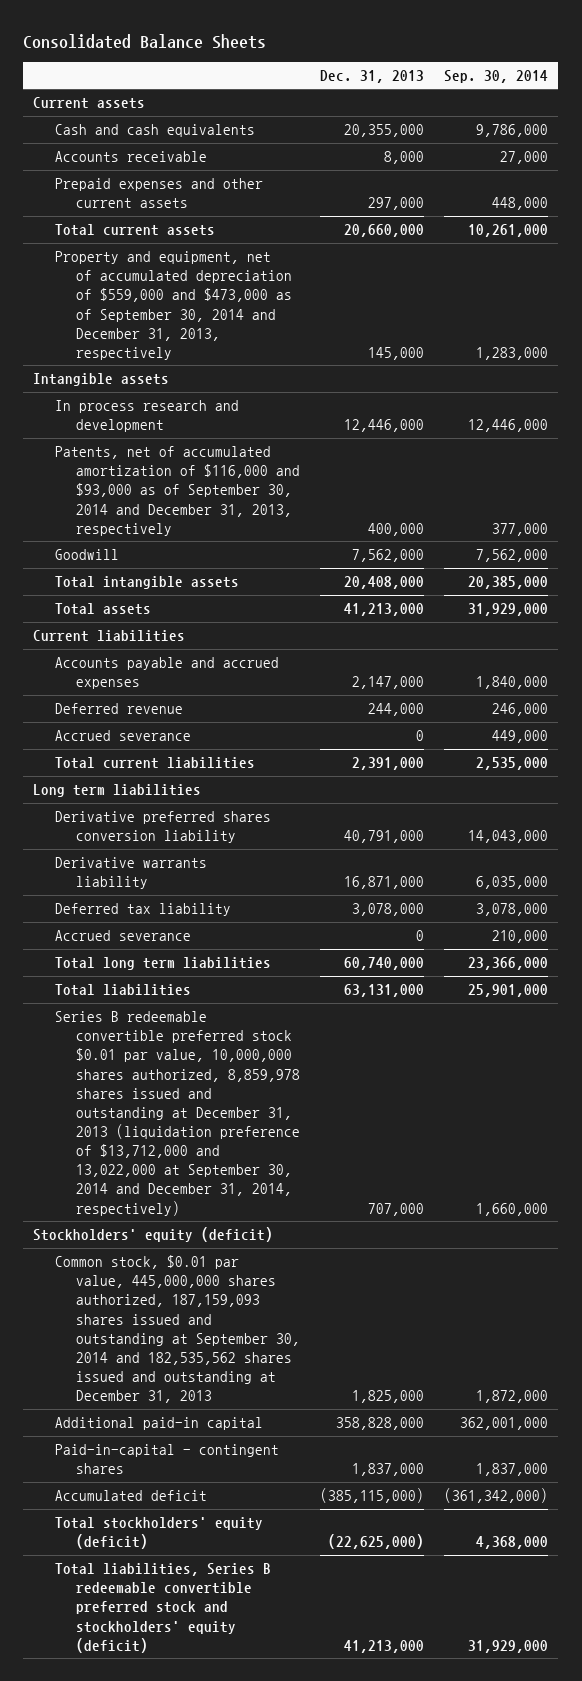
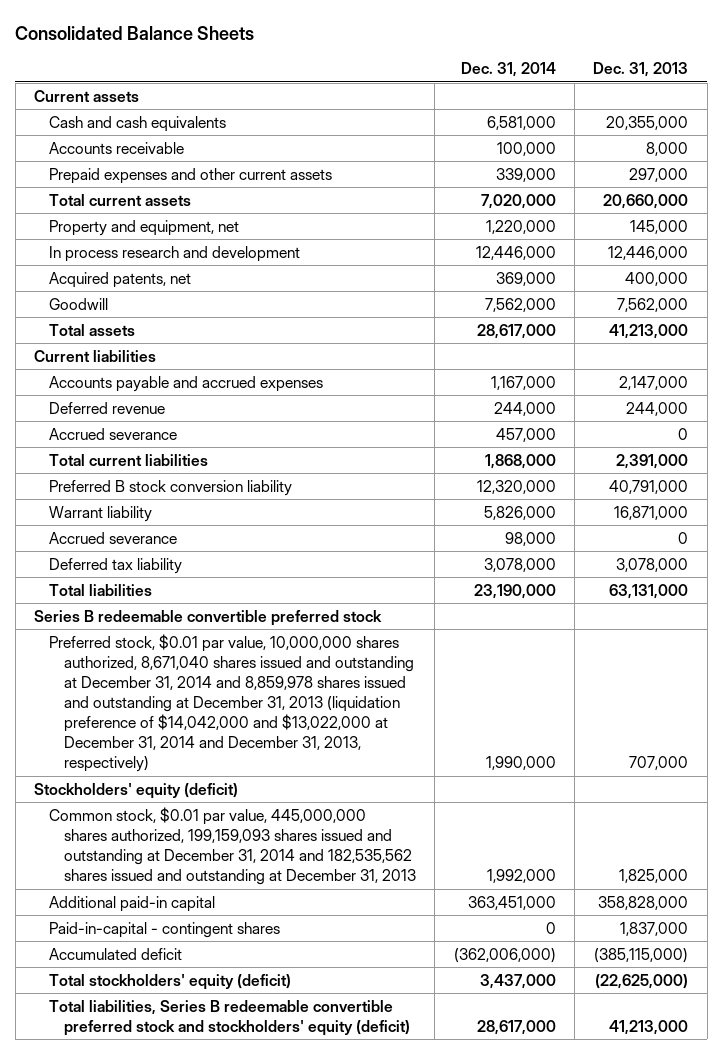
[444,69,549,83] Sep. 30, 2014 -> none
none -> [460,62,556,78] Dec. 31, 2014
[33,373,170,387] Intangible assets -> none
[54,251,293,360] Property and equipment, net of accumulated depreciation of $559,000 and $473,000 as of September 30, 2014 and December 31, 2013, respectively -> [49,219,240,236] Property and equipment, net
[54,446,301,536] Patents, net of accumulated amortization of $116,000 and $93,000 as of September 30, 2014 and December 31, 2013, respectively -> [49,271,192,288] Acquired patents, net
[54,576,239,590] Total intangible assets -> none
[33,784,202,798] Long term liabilities -> none
[54,811,271,844] Derivative preferred shares conversion liability -> [49,479,293,496] Preferred B stock conversion liability
[54,857,207,890] Derivative warrants liability -> [49,505,153,522] Warrant liability
[54,957,271,971] Total long term liabilities -> none
[54,903,231,917] Deferred tax liability -> [49,557,183,574] Deferred tax liability
none -> [34,609,383,626] Series B redeemable convertible preferred stock
[54,1011,301,1216] Series B redeemable convertible preferred stock $0.01 par value, 10,000,000 shares authorized, 8,859,978 shares issued and outstanding at December 31, 2013 (liquidation preference of $13,712,000 and 13,022,000 at September 30, 2014 and December 31, 2014, respectively) -> [49,633,415,773] Preferred stock, $0.01 par value, 10,000,000 shares authorized, 8,671,040 shares issued and outstanding at December 31, 2014 and 8,859,978 shares issued and outstanding at December 31, 2013 (liquidation preference of $14,042,000 and $13,022,000 at December 31, 2014 and December 31, 2013, respectively)
[54,1255,301,1404] Common stock, $0.01 par value, 445,000,000 shares authorized, 187,159,093 shares issued and outstanding at September 30, 2014 and 182,535,562 shares issued and outstanding at December 31, 2013 -> [49,806,417,886] Common stock, $0.01 par value, 445,000,000 shares authorized, 199,159,093 shares issued and outstanding at December 31, 2014 and 182,535,562 shares issued and outstanding at December 31, 2013

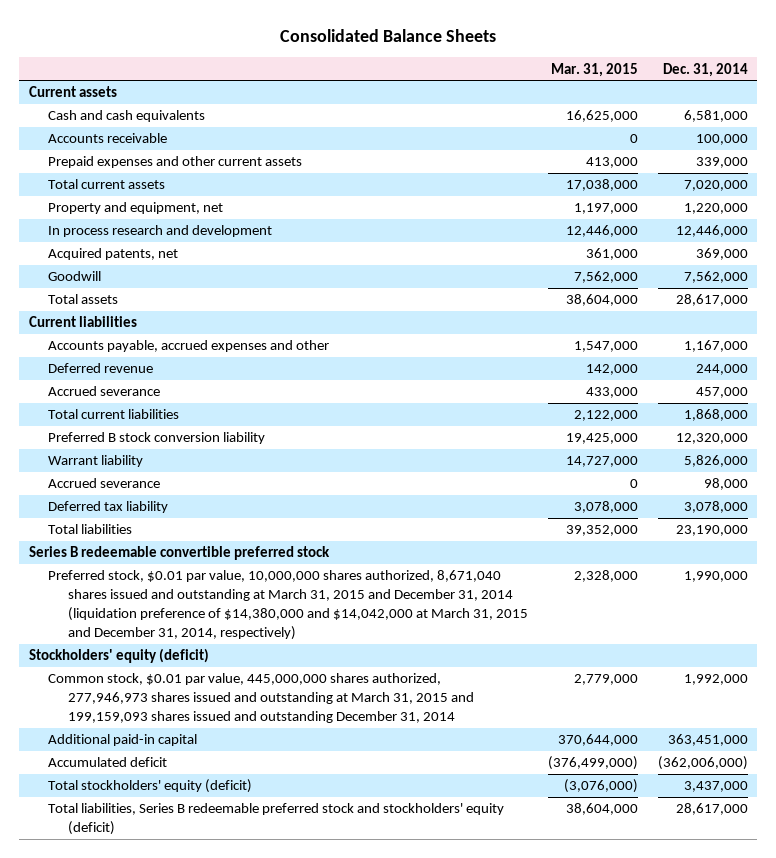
[593,62,689,78] Dec. 31, 2013 -> none
none -> [550,62,638,77] Mar. 31, 2015
[49,375,324,392] Accounts payable and accrued expenses -> [48,340,330,353] Accounts payable, accrued expenses and other
[49,633,415,773] Preferred stock, $0.01 par value, 10,000,000 shares authorized, 8,671,040 shares issued and outstanding at December 31, 2014 and 8,859,978 shares issued and outstanding at December 31, 2013 (liquidation preference of $14,042,000 and $13,022,000 at December 31, 2014 and December 31, 2013, respectively) -> [48,570,529,641] Preferred stock, $0.01 par value, 10,000,000 shares authorized, 8,671,040 shares issued and outstanding at March 31, 2015 and December 31, 2014 (liquidation preference of $14,380,000 and $14,042,000 at March 31, 2015 and December 31, 2014, respectively)
[49,806,417,886] Common stock, $0.01 par value, 445,000,000 shares authorized, 199,159,093 shares issued and outstanding at December 31, 2014 and 182,535,562 shares issued and outstanding at December 31, 2013 -> [48,673,475,724] Common stock, $0.01 par value, 445,000,000 shares authorized, 277,946,973 shares issued and outstanding at March 31, 2015 and 199,159,093 shares issued and outstanding December 31, 2014
[49,921,281,938] Paid-in-capital - contingent shares -> none
[49,999,411,1037] Total liabilities, Series B redeemable convertible preferred stock and stockholders' equity (deficit) -> [48,803,505,836] Total liabilities, Series B redeemable preferred stock and stockholders' equity (deficit)

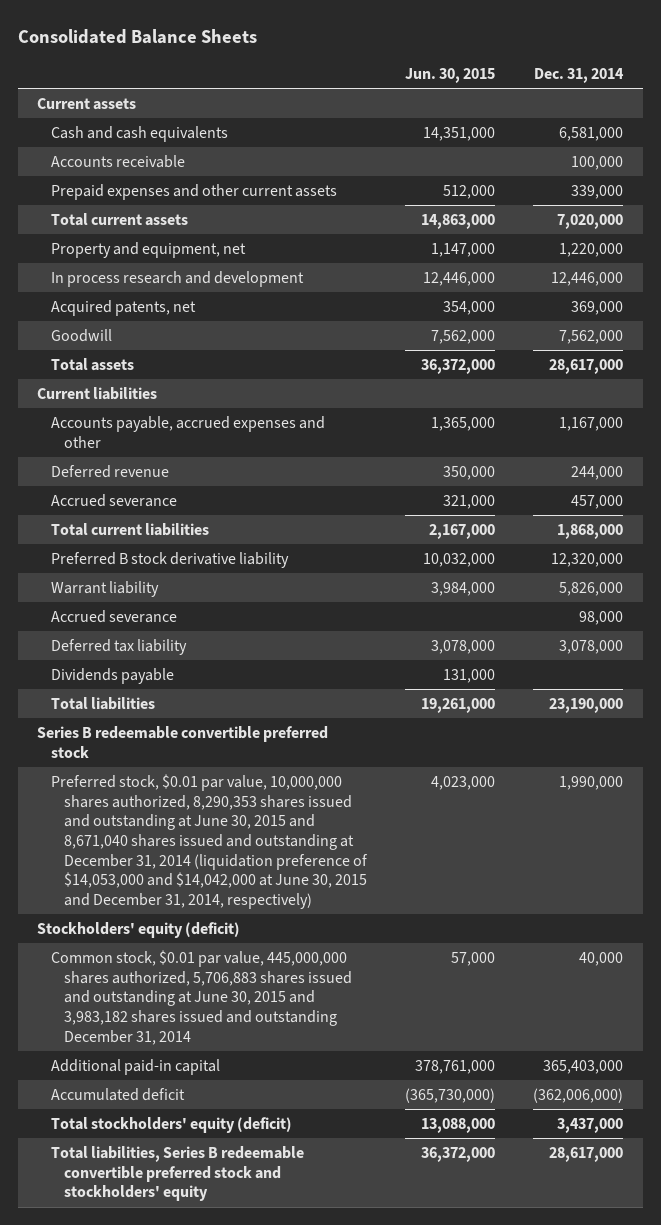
[550,62,638,77] Mar. 31, 2015 -> none
none -> [405,68,496,84] Jun. 30, 2015
[48,432,266,445] Preferred B stock conversion liability -> [50,551,289,568] Preferred B stock derivative liability
none -> [50,667,174,684] Dividends payable
[48,570,529,641] Preferred stock, $0.01 par value, 10,000,000 shares authorized, 8,671,040 shares issued and outstanding at March 31, 2015 and December 31, 2014 (liquidation preference of $14,380,000 and $14,042,000 at March 31, 2015 and December 31, 2014, respectively) -> [50,773,368,910] Preferred stock, $0.01 par value, 10,000,000 shares authorized, 8,290,353 shares issued and outstanding at June 30, 2015 and 8,671,040 shares issued and outstanding at December 31, 2014 (liquidation preference of $14,053,000 and $14,042,000 at June 30, 2015 and December 31, 2014, respectively)
[48,673,475,724] Common stock, $0.01 par value, 445,000,000 shares authorized, 277,946,973 shares issued and outstanding at March 31, 2015 and 199,159,093 shares issued and outstanding December 31, 2014 -> [50,949,352,1045] Common stock, $0.01 par value, 445,000,000 shares authorized, 5,706,883 shares issued and outstanding at June 30, 2015 and 3,983,182 shares issued and outstanding December 31, 2014
[683,674,748,686] 1,992,000 -> [579,951,624,966] 40,000
[667,734,748,747] 363,451,000 -> [543,1059,624,1074] 365,403,000
[48,803,505,836] Total liabilities, Series B redeemable preferred stock and stockholders' equity (deficit) -> [50,1145,304,1202] Total liabilities, Series B redeemable convertible preferred stock and stockholders' equity

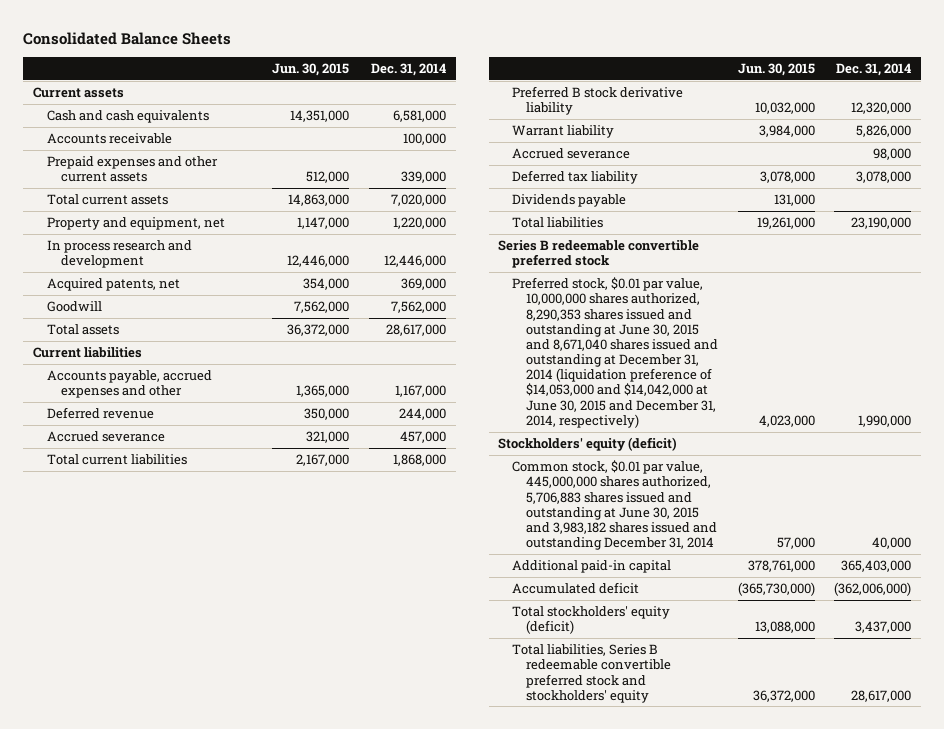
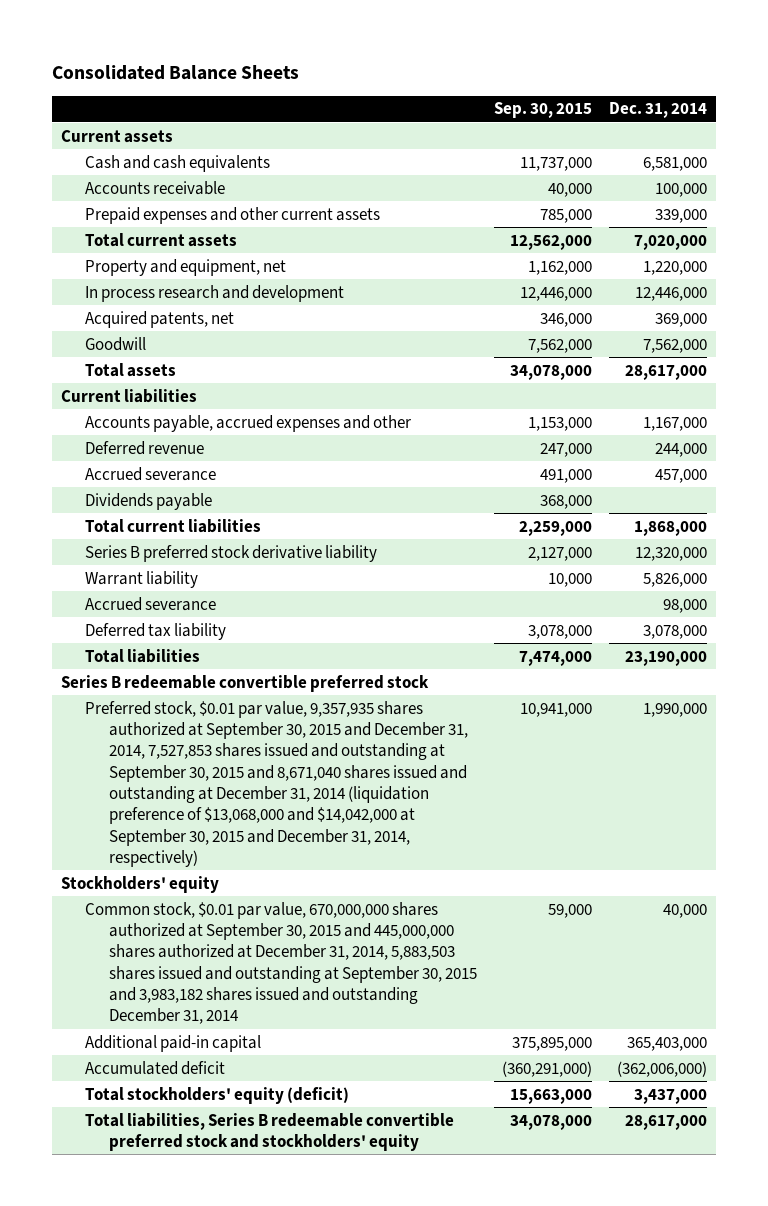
[272,63,350,77] Jun. 30, 2015 -> none
none -> [493,102,592,119] Sep. 30, 2015
[512,194,627,208] Dividends payable -> [84,492,212,510] Dividends payable
[512,86,684,116] Preferred B stock derivative liability -> [84,544,377,562] Series B preferred stock derivative liability
[512,277,719,428] Preferred stock, $0.01 par value, 10,000,000 shares authorized, 8,290,353 shares issued and outstanding at June 30, 2015 and 8,671,040 shares issued and outstanding at December 31, 2014 (liquidation preference of $14,053,000 and $14,042,000 at June 30, 2015 and December 31, 2014, respectively) -> [84,700,468,868] Preferred stock, $0.01 par value, 9,357,935 shares authorized at September 30, 2015 and December 31, 2014, 7,527,853 shares issued and outstanding at September 30, 2015 and 8,671,040 shares issued and outstanding at December 31, 2014 (liquidation preference of $13,068,000 and $14,042,000 at September 30, 2015 and December 31, 2014, respectively)
[498,437,678,452] Stockholders' equity (deficit) -> [61,875,220,893] Stockholders' equity
[512,460,718,551] Common stock, $0.01 par value, 445,000,000 shares authorized, 5,706,883 shares issued and outstanding at June 30, 2015 and 3,983,182 shares issued and outstanding December 31, 2014 -> [84,901,477,1025] Common stock, $0.01 par value, 670,000,000 shares authorized at September 30, 2015 and 445,000,000 shares authorized at December 31, 2014, 5,883,503 shares issued and outstanding at September 30, 2015 and 3,983,182 shares issued and outstanding December 31, 2014

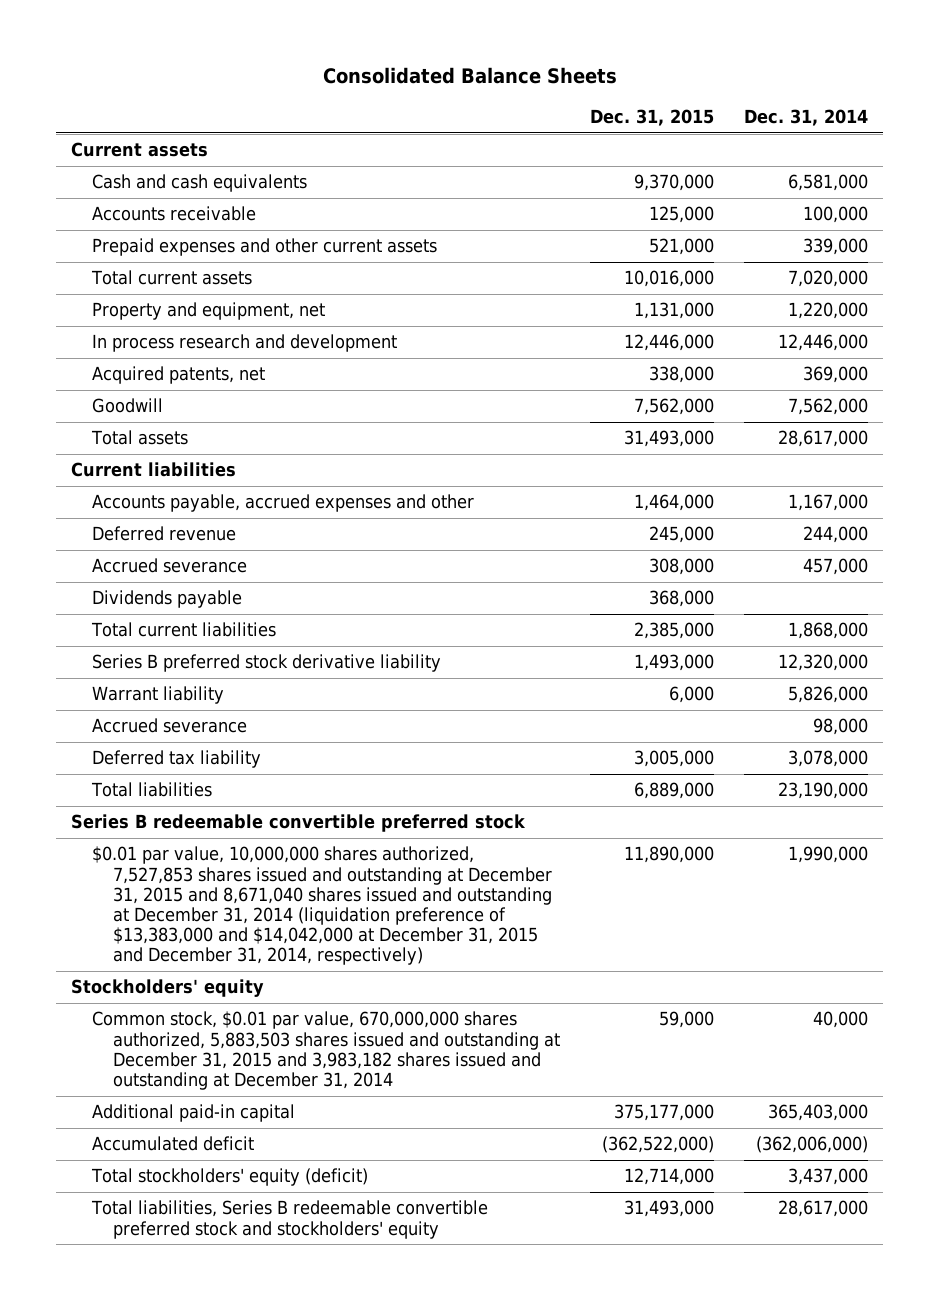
[493,102,592,119] Sep. 30, 2015 -> none
none -> [589,108,714,126] Dec. 31, 2015
[84,700,468,868] Preferred stock, $0.01 par value, 9,357,935 shares authorized at September 30, 2015 and December 31, 2014, 7,527,853 shares issued and outstanding at September 30, 2015 and 8,671,040 shares issued and outstanding at December 31, 2014 (liquidation preference of $13,068,000 and $14,042,000 at September 30, 2015 and December 31, 2014, respectively) -> [91,846,552,966] $0.01 par value, 10,000,000 shares authorized, 7,527,853 shares issued and outstanding at December 31, 2015 and 8,671,040 shares issued and outstanding at December 31, 2014 (liquidation preference of $13,383,000 and $14,042,000 at December 31, 2015 and December 31, 2014, respectively)
[84,901,477,1025] Common stock, $0.01 par value, 670,000,000 shares authorized at September 30, 2015 and 445,000,000 shares authorized at December 31, 2014, 5,883,503 shares issued and outstanding at September 30, 2015 and 3,983,182 shares issued and outstanding December 31, 2014 -> [91,1011,560,1090] Common stock, $0.01 par value, 670,000,000 shares authorized, 5,883,503 shares issued and outstanding at December 31, 2015 and 3,983,182 shares issued and outstanding at December 31, 2014

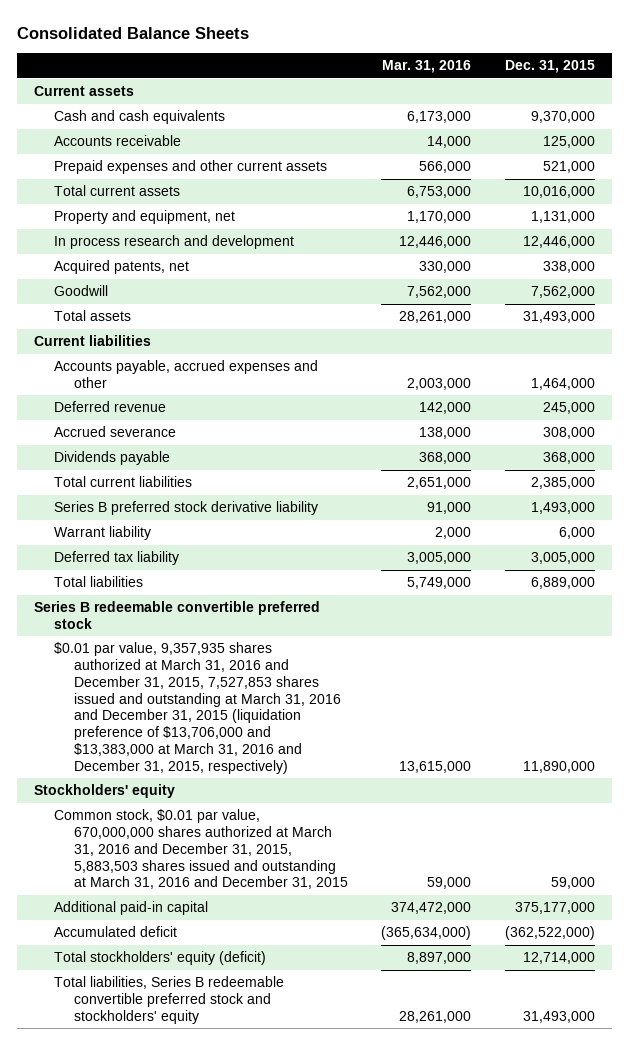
[744,108,869,126] Dec. 31, 2014 -> none
none -> [382,60,472,74] Mar. 31, 2016
[91,718,247,734] Accrued severance -> none
[91,846,552,966] $0.01 par value, 10,000,000 shares authorized, 7,527,853 shares issued and outstanding at December 31, 2015 and 8,671,040 shares issued and outstanding at December 31, 2014 (liquidation preference of $13,383,000 and $14,042,000 at December 31, 2015 and December 31, 2014, respectively) -> [53,642,341,774] $0.01 par value, 9,357,935 shares authorized at March 31, 2016 and December 31, 2015, 7,527,853 shares issued and outstanding at March 31, 2016 and December 31, 2015 (liquidation preference of $13,706,000 and $13,383,000 at March 31, 2016 and December 31, 2015, respectively)
[91,1011,560,1090] Common stock, $0.01 par value, 670,000,000 shares authorized, 5,883,503 shares issued and outstanding at December 31, 2015 and 3,983,182 shares issued and outstanding at December 31, 2014 -> [53,809,348,890] Common stock, $0.01 par value, 670,000,000 shares authorized at March 31, 2016 and December 31, 2015, 5,883,503 shares issued and outstanding at March 31, 2016 and December 31, 2015

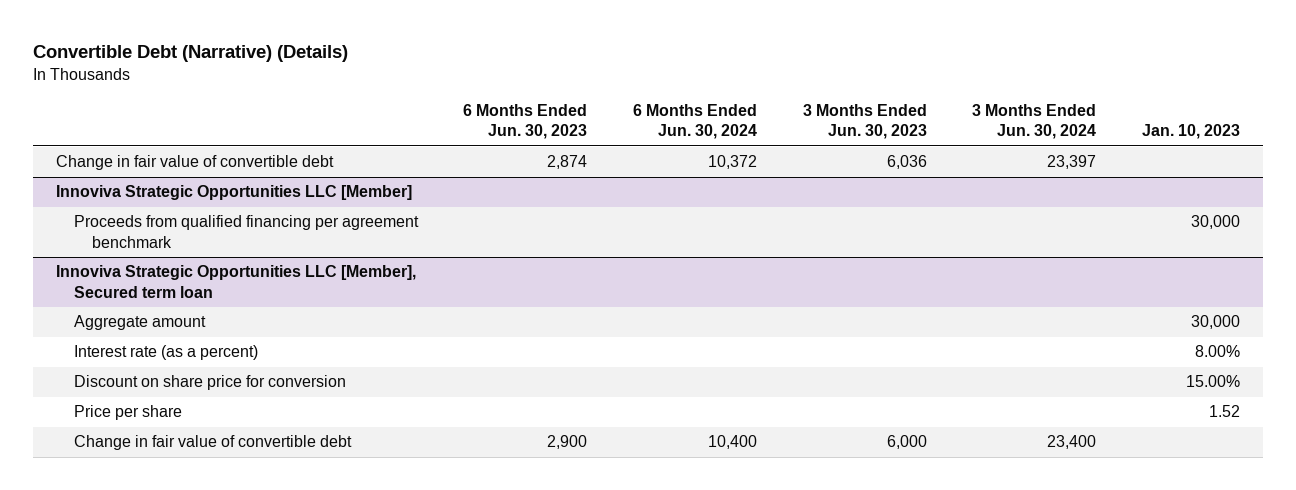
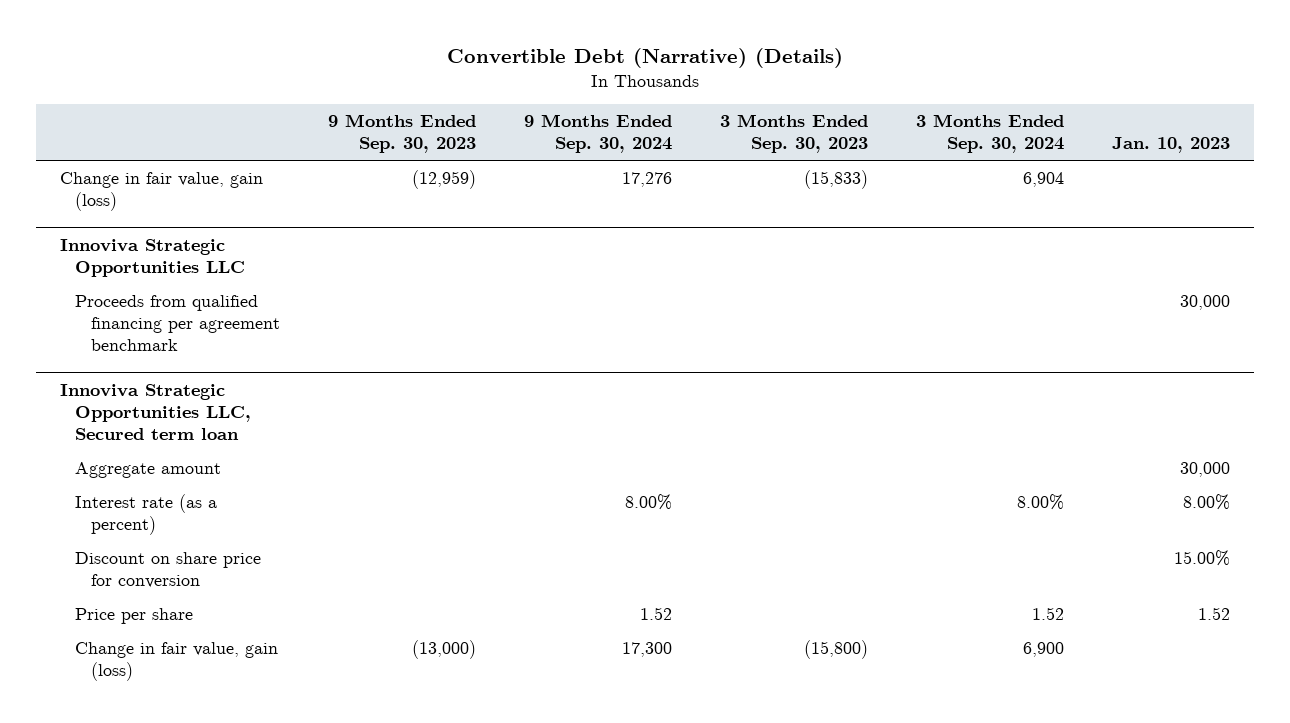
[463,103,588,140] 6 Months Ended Jun. 30, 2023 -> none
[633,103,758,140] 6 Months Ended Jun. 30, 2024 -> none
[802,103,927,140] 3 Months Ended Jun. 30, 2023 -> none
[972,103,1097,140] 3 Months Ended Jun. 30, 2024 -> none
none -> [327,114,476,154] 9 Months Ended Sep. 30, 2023
none -> [523,114,672,154] 9 Months Ended Sep. 30, 2024
none -> [720,114,869,154] 3 Months Ended Sep. 30, 2023
none -> [916,114,1065,154] 3 Months Ended Sep. 30, 2024
[56,155,335,171] Change in fair value of convertible debt -> [59,172,263,211] Change in fair value, gain (loss)
[56,185,413,201] Innoviva Strategic Opportunities LLC [Member] -> [59,239,246,277] Innoviva Strategic Opportunities LLC
[56,265,417,298] Innoviva Strategic Opportunities LLC [Member], Secured term loan -> [59,384,252,440] Innoviva Strategic Opportunities LLC, Secured term loan
[73,435,352,451] Change in fair value of convertible debt -> [75,642,279,681] Change in fair value, gain (loss)

